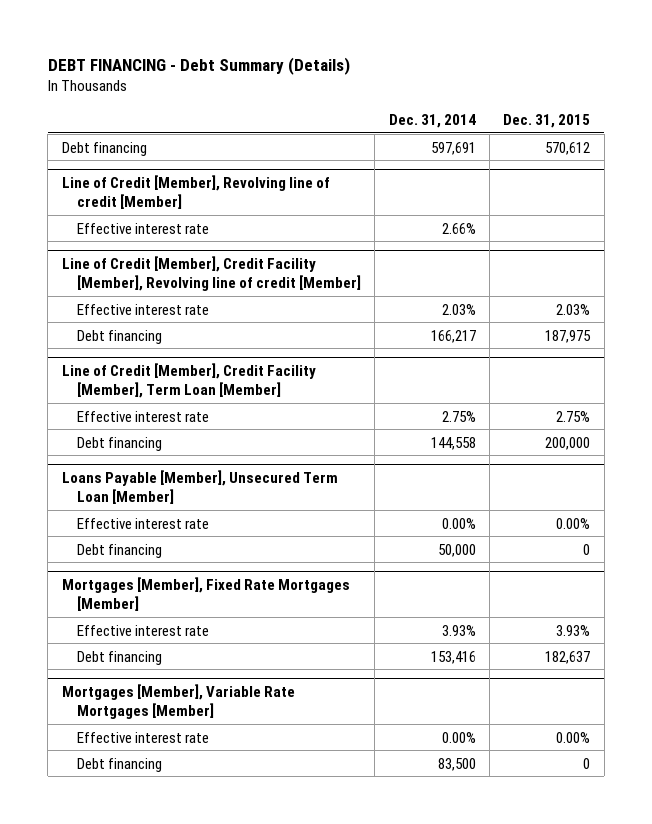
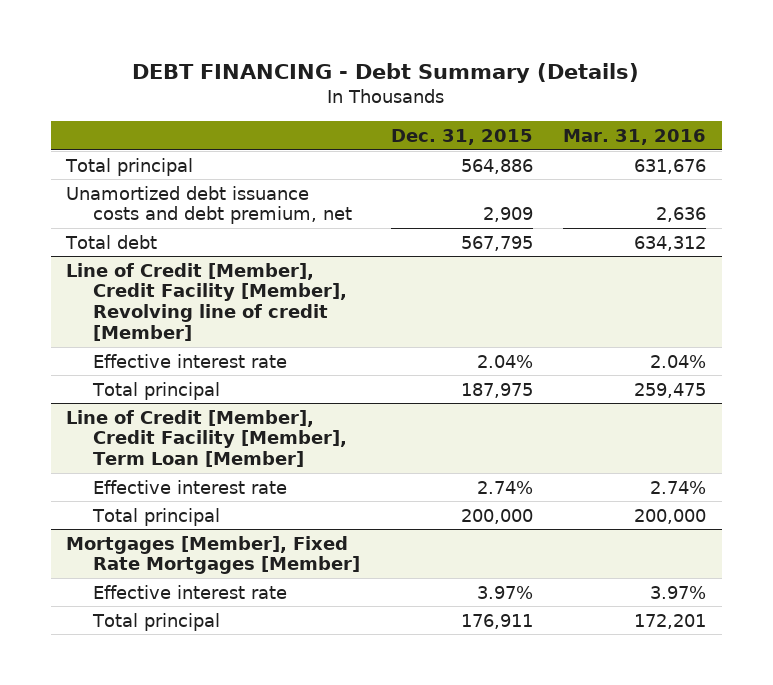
[388,113,476,128] Dec. 31, 2014 -> none
none -> [563,128,707,145] Mar. 31, 2016
[61,175,330,210] Line of Credit [Member], Revolving line of credit [Member] -> none
[76,222,209,234] Effective interest rate -> none
none -> [65,157,194,176] Total principal
none -> [66,185,352,225] Unamortized debt issuance costs and debt premium, net
[61,141,147,156] Debt financing -> [65,234,158,249] Total debt
[545,141,591,155] 570,612 -> [460,235,533,251] 567,795
[556,303,591,315] 2.03% -> [476,354,533,368] 2.04%
[76,329,162,344] Debt financing -> [91,381,220,400] Total principal
[76,436,162,451] Debt financing -> none
[61,470,338,505] Loans Payable [Member], Unsecured Term Loan [Member] -> none
[76,517,209,529] Effective interest rate -> none
[76,543,162,558] Debt financing -> none
[556,410,591,422] 2.75% -> [476,480,533,494] 2.74%
none -> [91,507,220,526] Total principal
[76,650,162,665] Debt financing -> none
[61,684,295,720] Mortgages [Member], Variable Rate Mortgages [Member] -> none
[76,731,209,743] Effective interest rate -> none
[76,757,162,772] Debt financing -> none
[556,624,591,636] 3.93% -> [476,585,533,599] 3.97%
none -> [91,612,220,631] Total principal

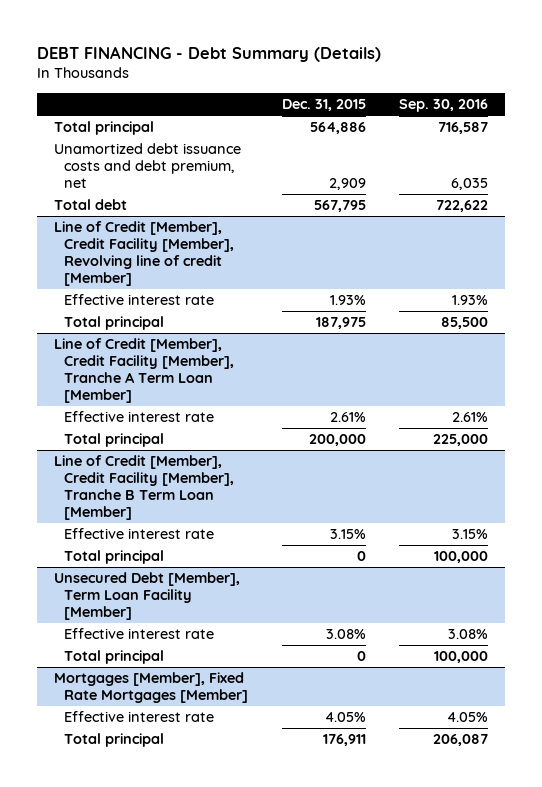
[563,128,707,145] Mar. 31, 2016 -> none
none -> [399,99,489,113] Sep. 30, 2016
[476,354,533,368] 2.04% -> [329,295,366,306] 1.93%
[66,409,347,468] Line of Credit [Member], Credit Facility [Member], Term Loan [Member] -> [53,338,234,403] Line of Credit [Member], Credit Facility [Member], Tranche A Term Loan [Member]
[476,480,533,494] 2.74% -> [329,412,366,423] 2.61%
none -> [53,455,234,520] Line of Credit [Member], Credit Facility [Member], Tranche B Term Loan [Member]
none -> [63,528,214,540] Effective interest rate
none -> [63,550,164,565] Total principal
none -> [53,572,240,620] Unsecured Debt [Member], Term Loan Facility [Member]
none -> [63,628,214,640] Effective interest rate
none -> [63,650,164,665] Total principal
[476,585,533,599] 3.97% -> [324,712,366,723] 4.05%

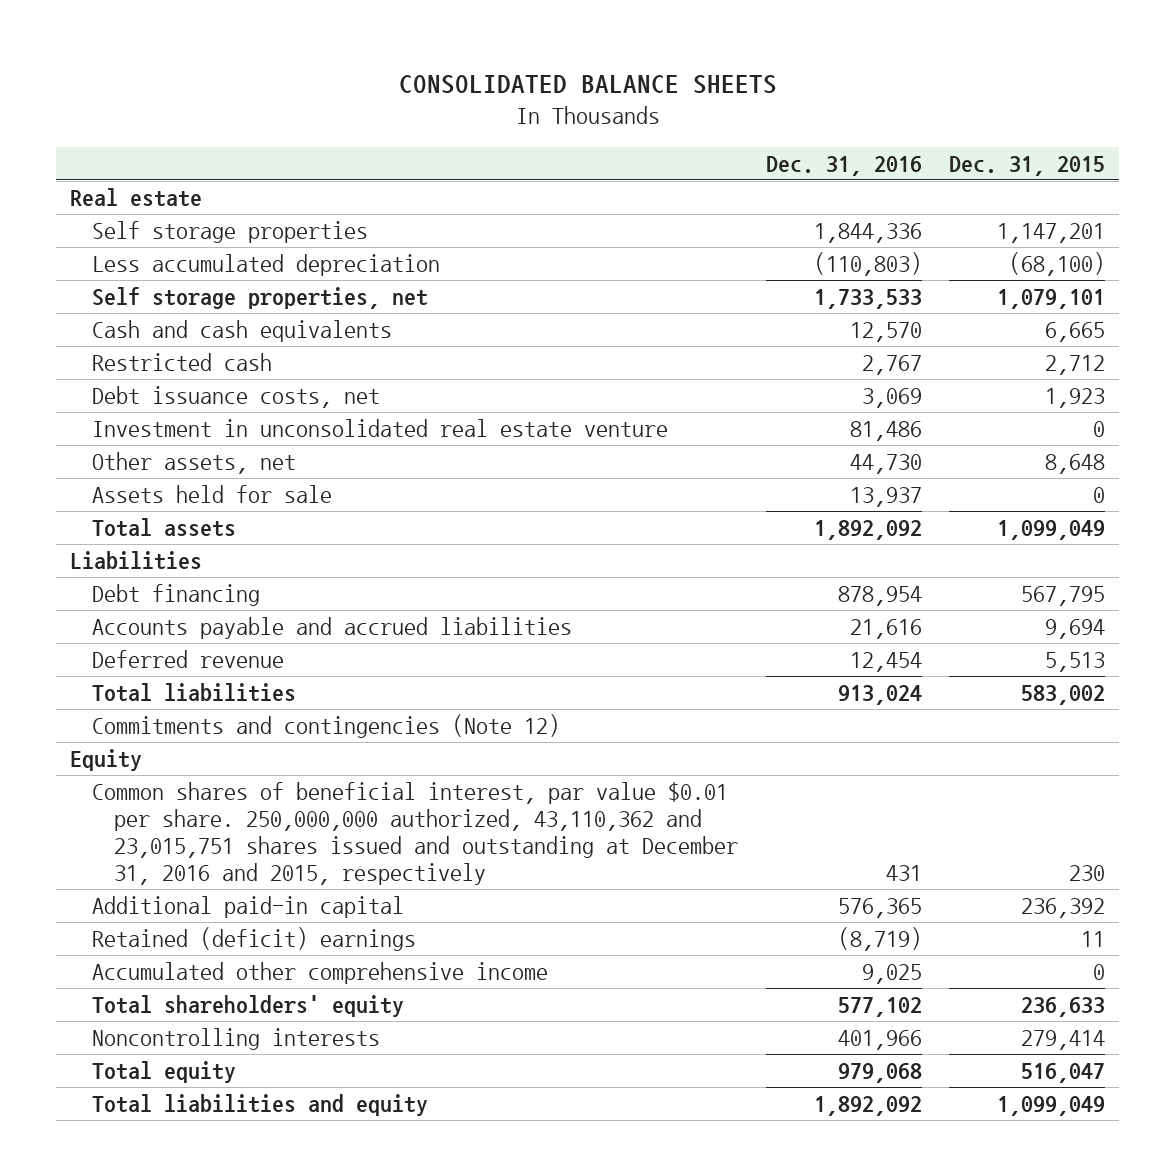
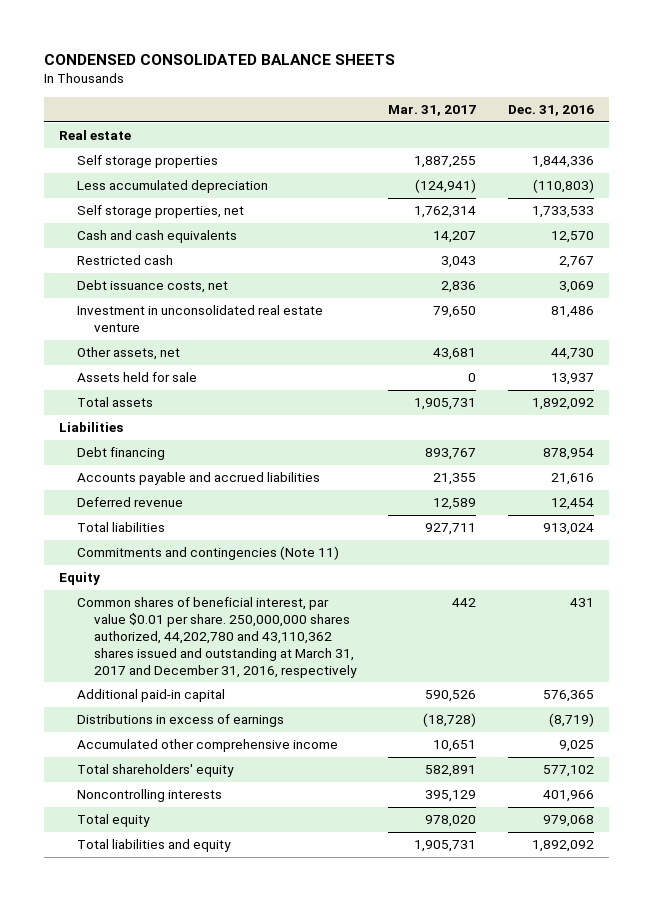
[398,74,777,94] CONSOLIDATED BALANCE SHEETS -> [43,53,395,65] CONDENSED CONSOLIDATED BALANCE SHEETS
[949,155,1106,176] Dec. 31, 2015 -> none
none -> [387,105,476,117] Mar. 31, 2017
[91,713,560,738] Commitments and contingencies (Note 12) -> [76,546,339,561] Commitments and contingencies (Note 11)
[91,781,738,886] Common shares of beneficial interest, par value $0.01 per share. 250,000,000 authorized, 43,110,362 and 23,015,751 shares issued and outstanding at December 31, 2016 and 2015, respectively -> [76,597,358,678] Common shares of beneficial interest, par value $0.01 per share. 250,000,000 shares authorized, 44,202,780 and 43,110,362 shares issued and outstanding at March 31, 2017 and December 31, 2016, respectively
[91,926,416,951] Retained (deficit) earnings -> [76,714,284,728] Distributions in excess of earnings

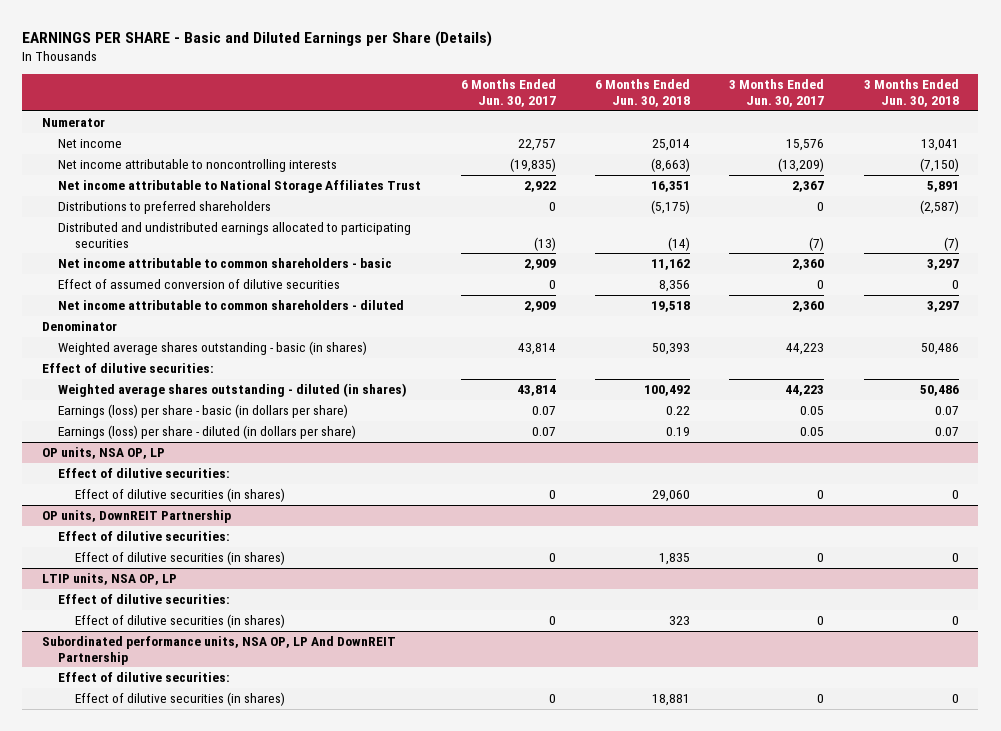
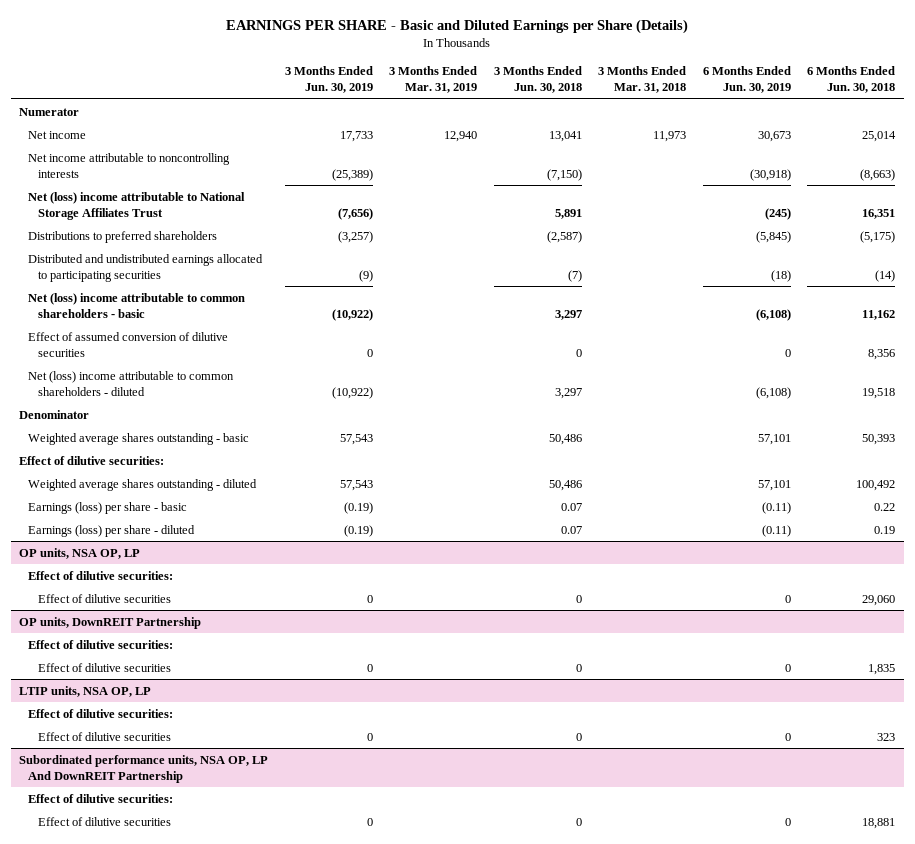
[460,79,556,107] 6 Months Ended Jun. 30, 2017 -> none
[729,79,825,107] 3 Months Ended Jun. 30, 2017 -> none
none -> [284,66,373,94] 3 Months Ended Jun. 30, 2019
none -> [389,66,478,94] 3 Months Ended Mar. 31, 2019
none -> [598,66,687,94] 3 Months Ended Mar. 31, 2018
none -> [702,66,791,94] 6 Months Ended Jun. 30, 2019
[58,180,422,194] Net income attributable to National Storage Affiliates Trust -> [28,191,246,220] Net (loss) income attributable to National Storage Affiliates Trust
[58,258,393,269] Net income attributable to common shareholders - basic -> [28,292,246,318] Net (loss) income attributable to common shareholders - basic
[58,300,405,311] Net income attributable to common shareholders - diluted -> [28,370,235,396] Net (loss) income attributable to common shareholders - diluted
[58,341,368,356] Weighted average shares outstanding - basic (in shares) -> [28,432,250,445] Weighted average shares outstanding - basic
[58,383,408,398] Weighted average shares outstanding - diluted (in shares) -> [28,478,258,491] Weighted average shares outstanding - diluted
[58,404,349,419] Earnings (loss) per share - basic (in dollars per share) -> [28,501,188,514] Earnings (loss) per share - basic
[58,425,357,440] Earnings (loss) per share - diluted (in dollars per share) -> [28,524,196,537] Earnings (loss) per share - diluted
[74,488,285,503] Effect of dilutive securities (in shares) -> [37,593,171,603] Effect of dilutive securities
[74,551,285,566] Effect of dilutive securities (in shares) -> [37,662,171,672] Effect of dilutive securities
[74,614,285,629] Effect of dilutive securities (in shares) -> [37,731,171,741] Effect of dilutive securities
[74,692,285,707] Effect of dilutive securities (in shares) -> [37,816,171,826] Effect of dilutive securities

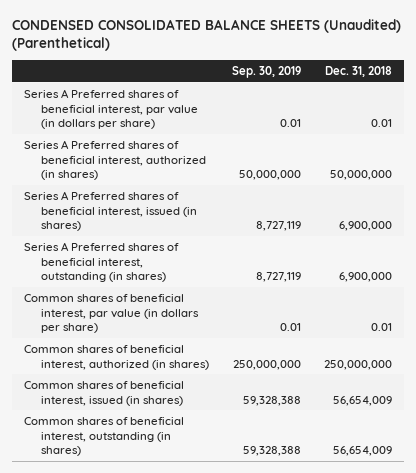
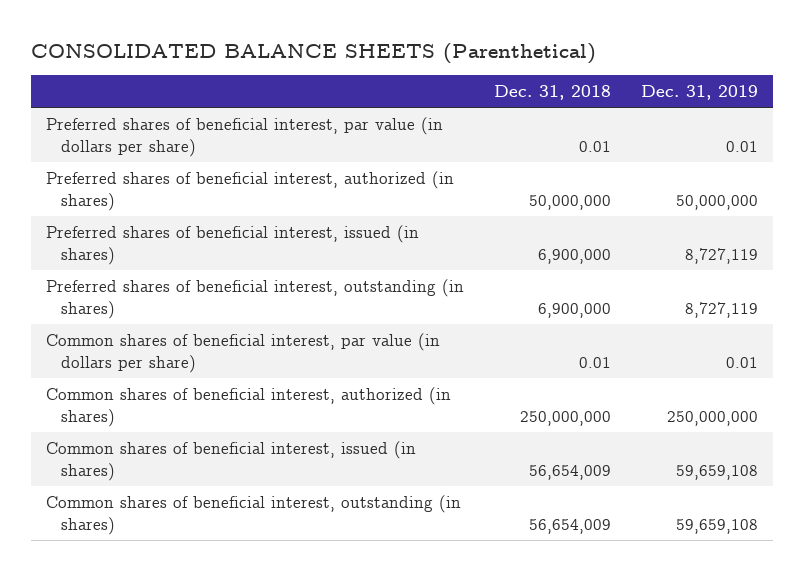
[12,19,402,52] CONDENSED CONSOLIDATED BALANCE SHEETS (Unaudited) (Parenthetical) -> [31,43,597,65] CONSOLIDATED BALANCE SHEETS (Parenthetical)
[231,65,301,78] Sep. 30, 2019 -> none
none -> [640,85,758,101] Dec. 31, 2019
[23,88,198,130] Series A Preferred shares of beneficial interest, par value (in dollars per share) -> [46,116,444,157] Preferred shares of beneficial interest, par value (in dollars per share)
[23,139,206,181] Series A Preferred shares of beneficial interest, authorized (in shares) -> [46,170,455,211] Preferred shares of beneficial interest, authorized (in shares)
[23,190,197,232] Series A Preferred shares of beneficial interest, issued (in shares) -> [46,224,420,265] Preferred shares of beneficial interest, issued (in shares)
[23,241,179,283] Series A Preferred shares of beneficial interest, outstanding (in shares) -> [46,278,465,319] Preferred shares of beneficial interest, outstanding (in shares)

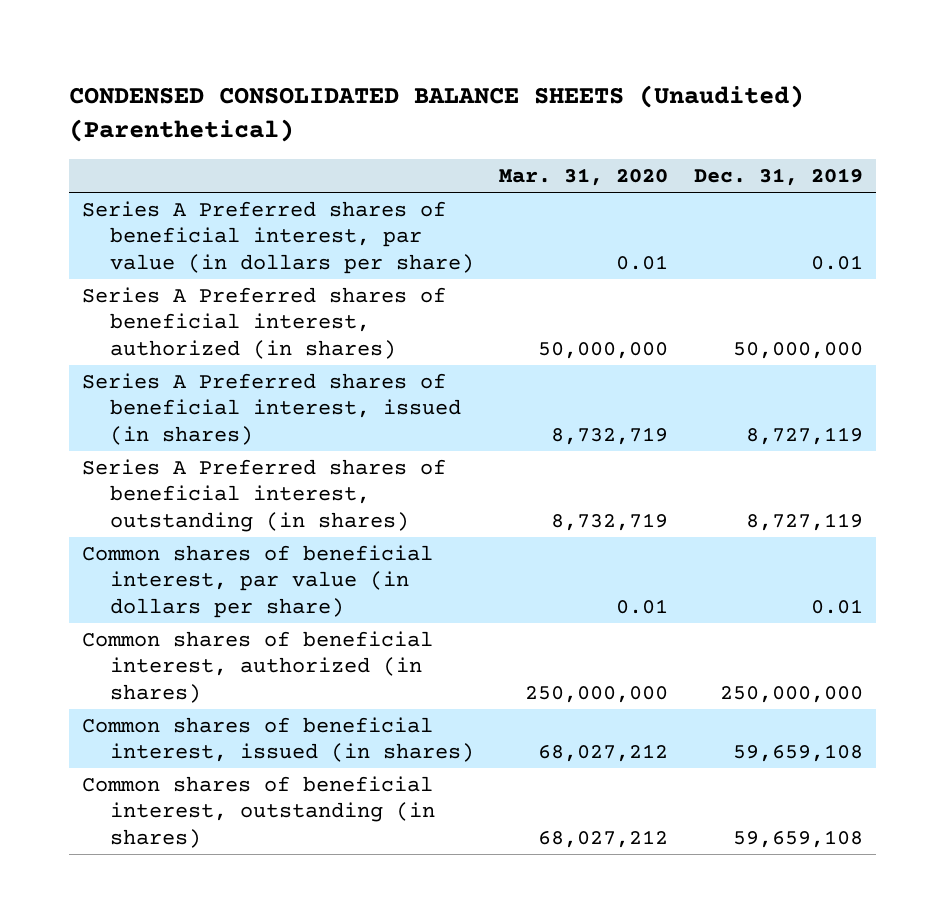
[31,43,597,65] CONSOLIDATED BALANCE SHEETS (Parenthetical) -> [69,85,805,143] CONDENSED CONSOLIDATED BALANCE SHEETS (Unaudited) (Parenthetical)
[494,85,612,101] Dec. 31, 2018 -> none
none -> [499,168,669,187] Mar. 31, 2020
[46,116,444,157] Preferred shares of beneficial interest, par value (in dollars per share) -> [81,200,474,274] Series A Preferred shares of beneficial interest, par value (in dollars per share)
[46,170,455,211] Preferred shares of beneficial interest, authorized (in shares) -> [81,286,446,359] Series A Preferred shares of beneficial interest, authorized (in shares)
[46,224,420,265] Preferred shares of beneficial interest, issued (in shares) -> [81,372,461,445] Series A Preferred shares of beneficial interest, issued (in shares)
[46,278,465,319] Preferred shares of beneficial interest, outstanding (in shares) -> [81,458,446,532] Series A Preferred shares of beneficial interest, outstanding (in shares)

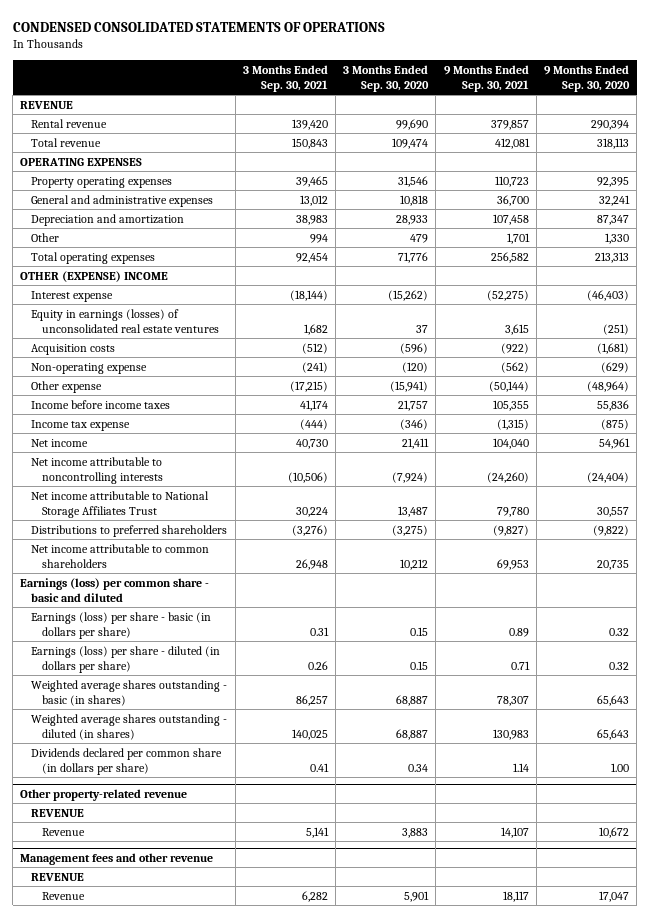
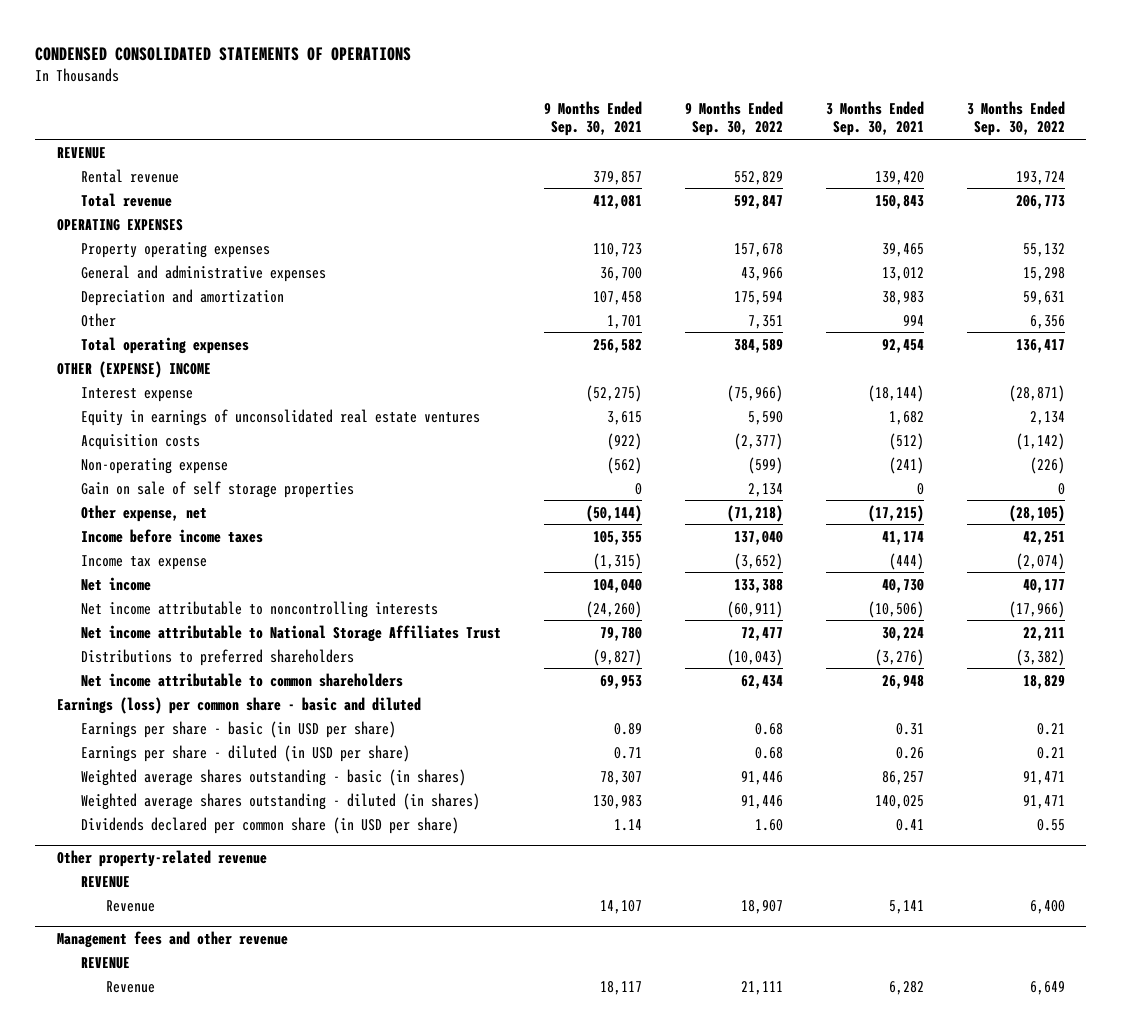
[343,64,430,92] 3 Months Ended Sep. 30, 2020 -> none
[544,64,631,92] 9 Months Ended Sep. 30, 2020 -> none
none -> [685,101,784,137] 9 Months Ended Sep. 30, 2022
none -> [966,101,1065,137] 3 Months Ended Sep. 30, 2022
[31,308,220,333] Equity in earnings (losses) of unconsolidated real estate ventures -> [81,408,481,426] Equity in earnings of unconsolidated real estate ventures
none -> [81,480,355,498] Gain on sale of self storage properties
[31,380,103,393] Other expense -> [81,504,208,522] Other expense, net
[31,611,212,639] Earnings (loss) per share - basic (in dollars per share) -> [81,720,397,738] Earnings per share - basic (in USD per share)
[31,645,221,673] Earnings (loss) per share - diluted (in dollars per share) -> [81,744,411,762] Earnings per share - diluted (in USD per share)
[31,747,223,775] Dividends declared per common share (in dollars per share) -> [81,816,460,834] Dividends declared per common share (in USD per share)

